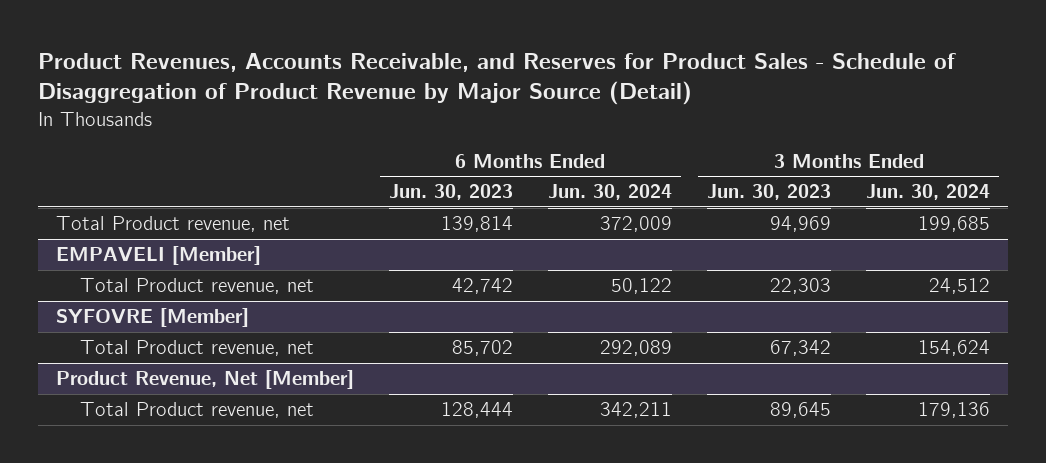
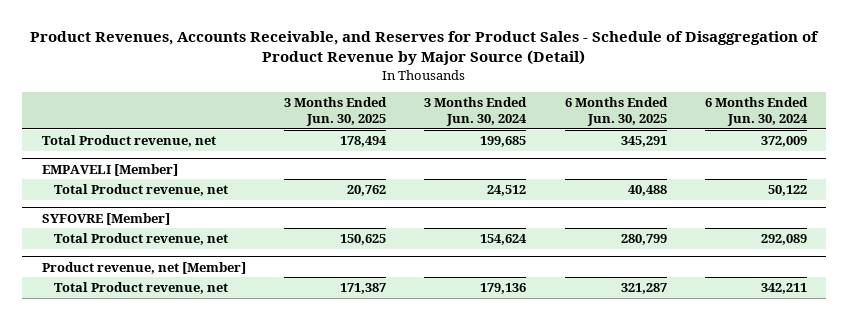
[388,184,513,201] Jun. 30, 2023 -> none
[706,184,831,201] Jun. 30, 2023 -> none
none -> [283,97,387,126] 3 Months Ended Jun. 30, 2025
none -> [564,97,668,126] 6 Months Ended Jun. 30, 2025
[55,370,354,390] Product Revenue, Net [Member] -> [41,261,246,274] Product revenue, net [Member]

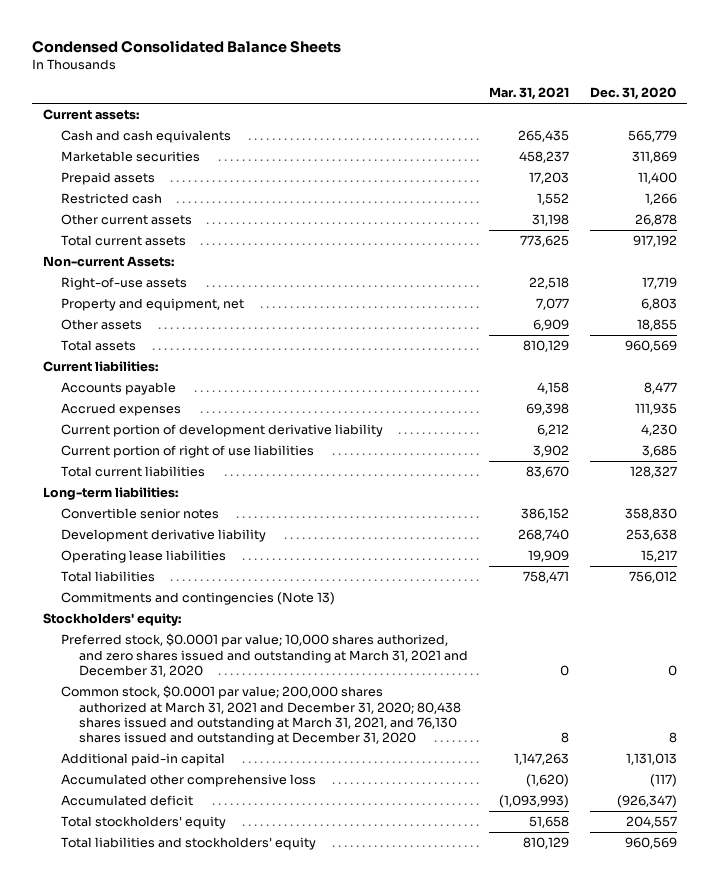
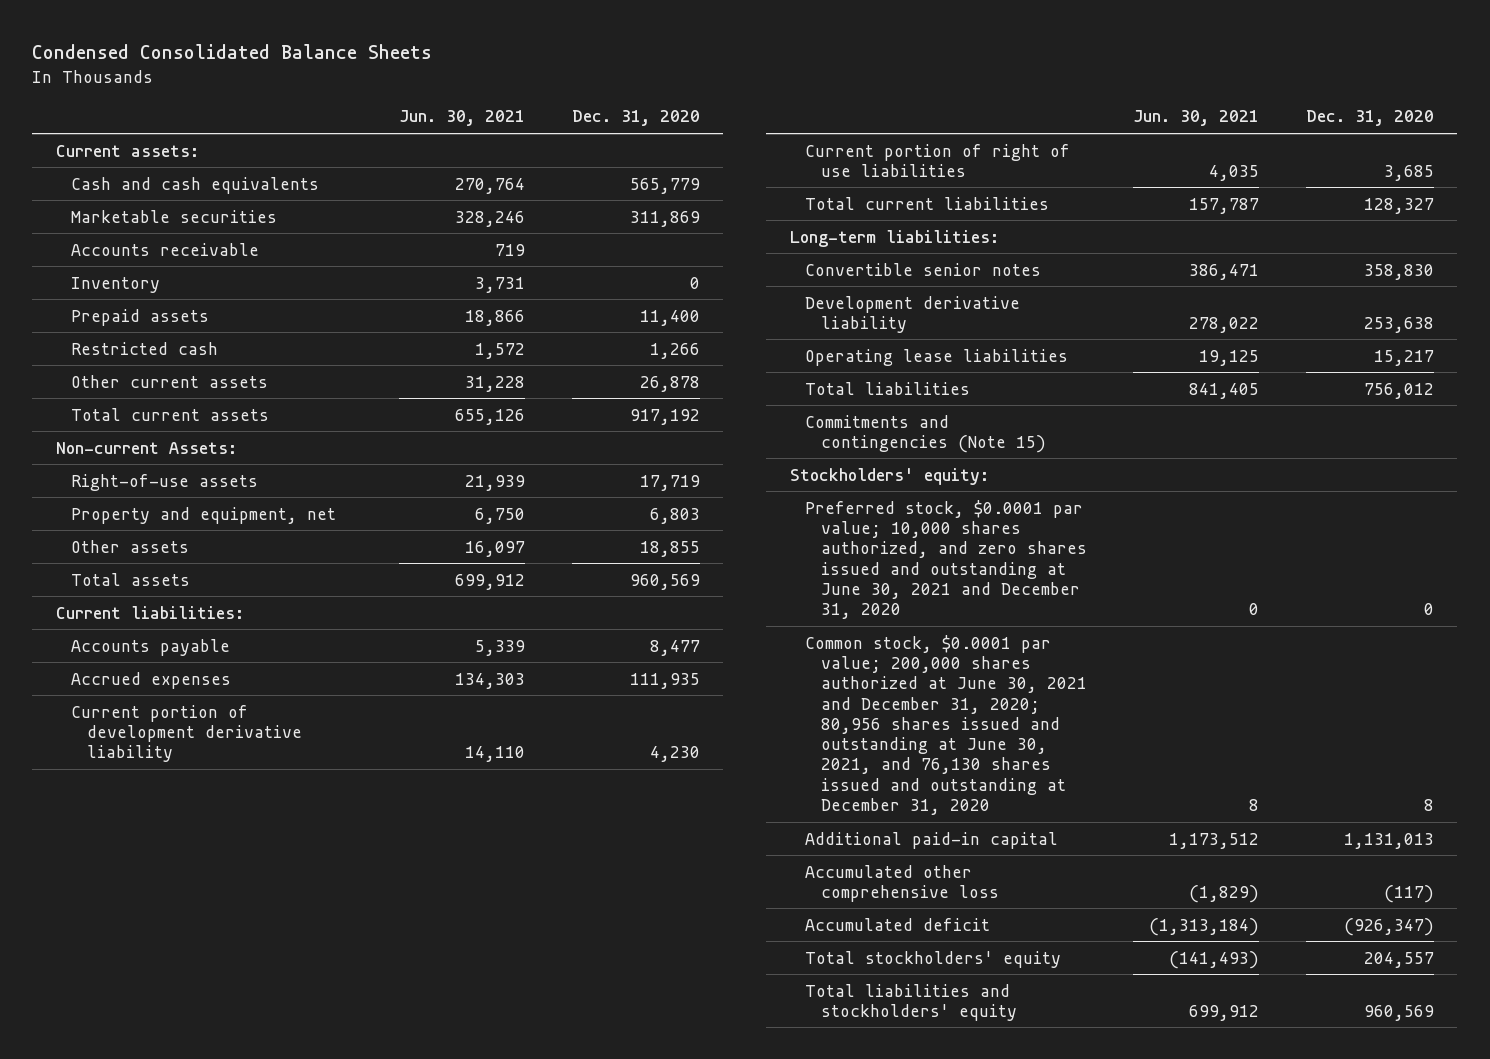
[489,86,570,100] Mar. 31, 2021 -> none
none -> [399,110,526,127] Jun. 30, 2021
none -> [71,242,260,256] Accounts receivable
none -> [71,276,161,293] Inventory
[61,592,336,606] Commitments and contingencies (Note 13) -> [805,414,1046,453] Commitments and contingencies (Note 15)
[61,633,469,677] Preferred stock, $0.0001 par value; 10,000 shares authorized, and zero shares issued and outstanding at March 31, 2021 and December 31, 2020 -> [805,499,1087,620] Preferred stock, $0.0001 par value; 10,000 shares authorized, and zero shares issued and outstanding at June 30, 2021 and December 31, 2020
[61,685,462,746] Common stock, $0.0001 par value; 200,000 shares authorized at March 31, 2021 and December 31, 2020; 80,438 shares issued and outstanding at March 31, 2021, and 76,130 shares issued and outstanding at December 31, 2020 -> [805,634,1087,816] Common stock, $0.0001 par value; 200,000 shares authorized at June 30, 2021 and December 31, 2020; 80,956 shares issued and outstanding at June 30, 2021, and 76,130 shares issued and outstanding at December 31, 2020

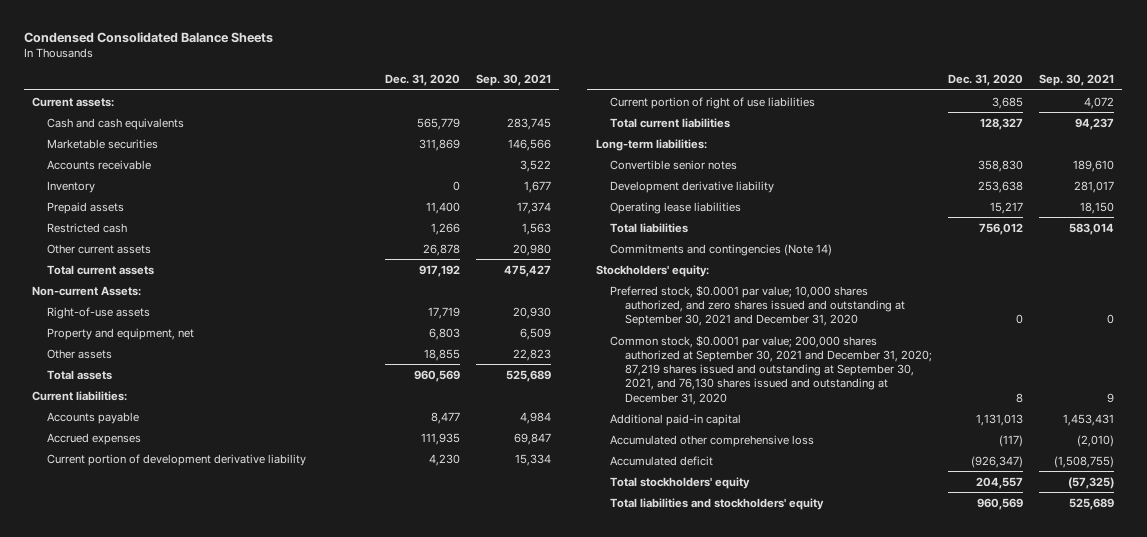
[399,110,526,127] Jun. 30, 2021 -> none
none -> [476,74,552,87] Sep. 30, 2021
[805,414,1046,453] Commitments and contingencies (Note 15) -> [610,243,833,256] Commitments and contingencies (Note 14)
[805,499,1087,620] Preferred stock, $0.0001 par value; 10,000 shares authorized, and zero shares issued and outstanding at June 30, 2021 and December 31, 2020 -> [610,284,905,327] Preferred stock, $0.0001 par value; 10,000 shares authorized, and zero shares issued and outstanding at September 30, 2021 and December 31, 2020
[805,634,1087,816] Common stock, $0.0001 par value; 200,000 shares authorized at June 30, 2021 and December 31, 2020; 80,956 shares issued and outstanding at June 30, 2021, and 76,130 shares issued and outstanding at December 31, 2020 -> [610,334,932,405] Common stock, $0.0001 par value; 200,000 shares authorized at September 30, 2021 and December 31, 2020; 87,219 shares issued and outstanding at September 30, 2021, and 76,130 shares issued and outstanding at December 31, 2020

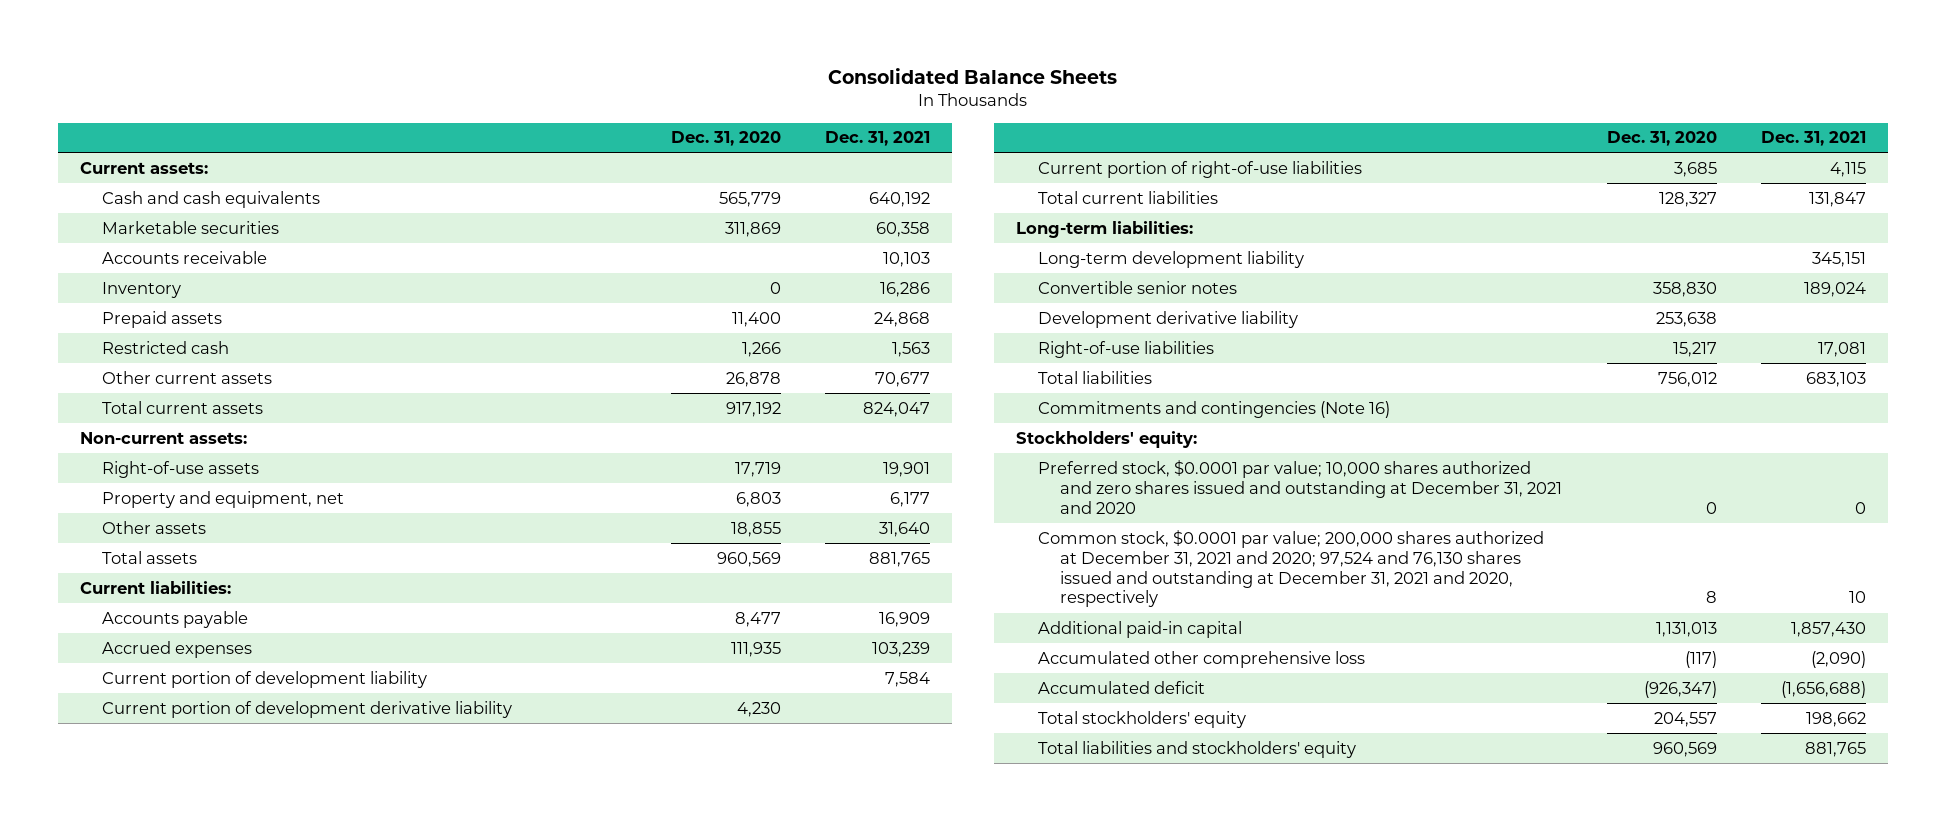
[24,31,274,43] Condensed Consolidated Balance Sheets -> [828,67,1118,84] Consolidated Balance Sheets
[476,74,552,87] Sep. 30, 2021 -> none
none -> [825,131,931,147] Dec. 31, 2021
[32,285,142,296] Non-current Assets: -> [80,431,248,444] Non-current assets:
none -> [102,670,428,688] Current portion of development liability
[610,96,816,109] Current portion of right of use liabilities -> [1038,160,1363,178] Current portion of right-of-use liabilities
none -> [1038,250,1305,268] Long-term development liability
[610,201,742,214] Operating lease liabilities -> [1038,340,1215,358] Right-of-use liabilities
[610,243,833,256] Commitments and contingencies (Note 14) -> [1038,400,1391,418] Commitments and contingencies (Note 16)
[610,284,905,327] Preferred stock, $0.0001 par value; 10,000 shares authorized, and zero shares issued and outstanding at September 30, 2021 and December 31, 2020 -> [1038,459,1563,514] Preferred stock, $0.0001 par value; 10,000 shares authorized and zero shares issued and outstanding at December 31, 2021 and 2020
[610,334,932,405] Common stock, $0.0001 par value; 200,000 shares authorized at September 30, 2021 and December 31, 2020; 87,219 shares issued and outstanding at September 30, 2021, and 76,130 shares issued and outstanding at December 31, 2020 -> [1038,529,1545,608] Common stock, $0.0001 par value; 200,000 shares authorized at December 31, 2021 and 2020; 97,524 and 76,130 shares issued and outstanding at December 31, 2021 and 2020, respectively

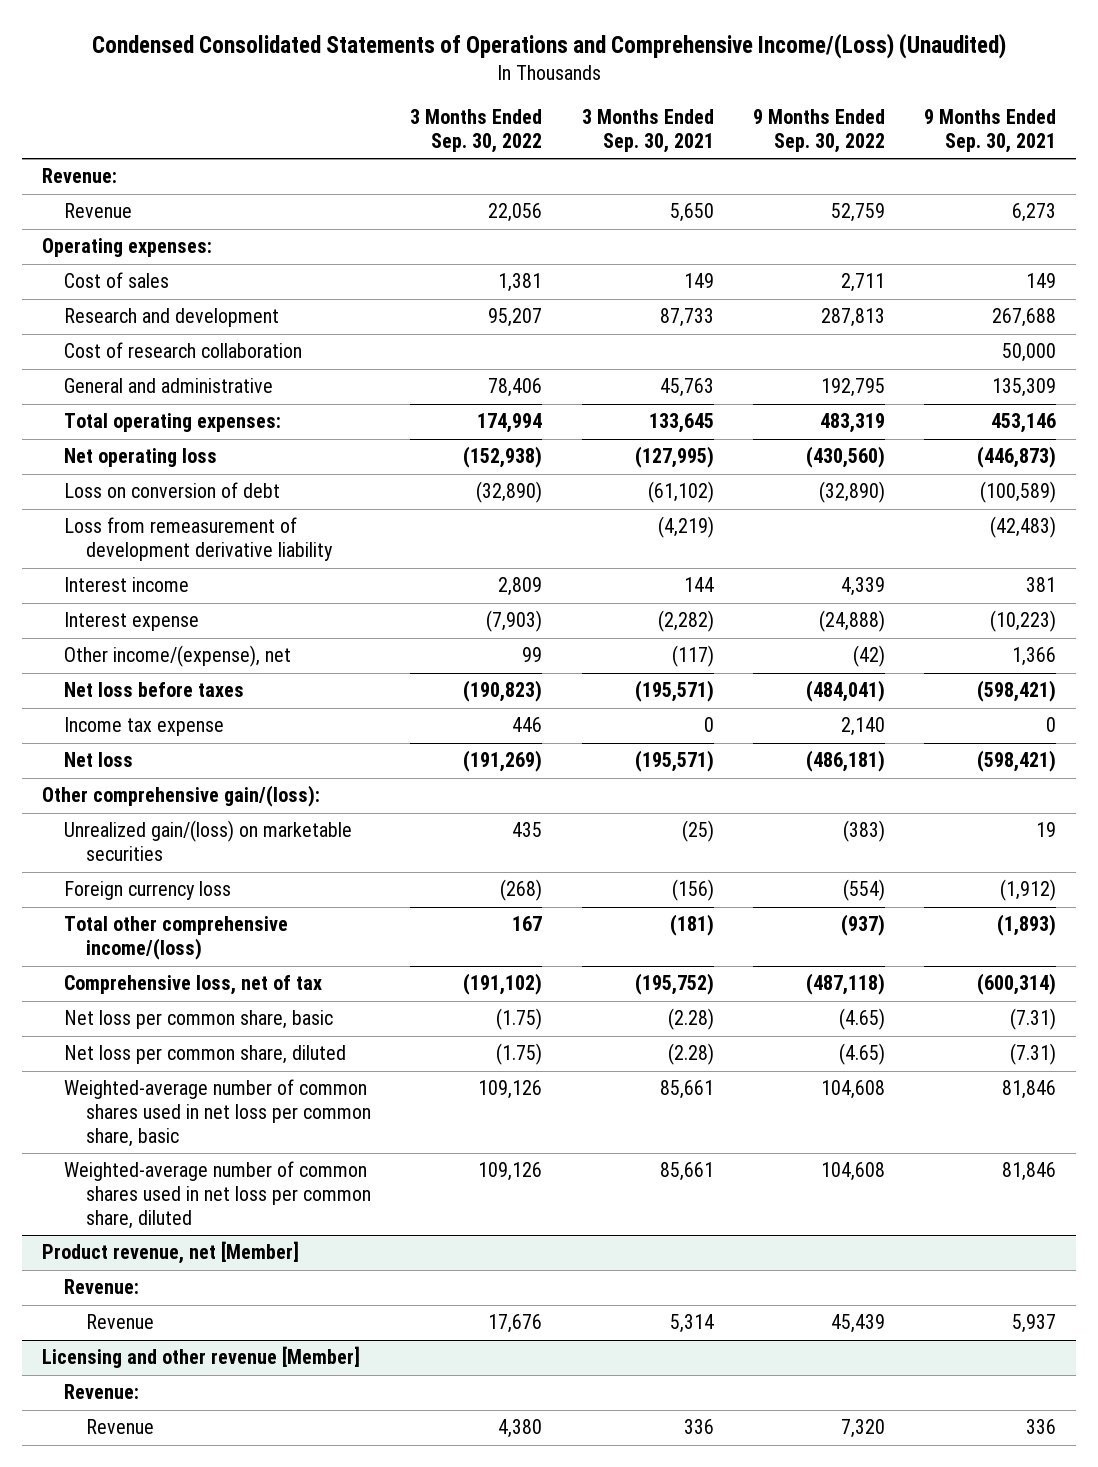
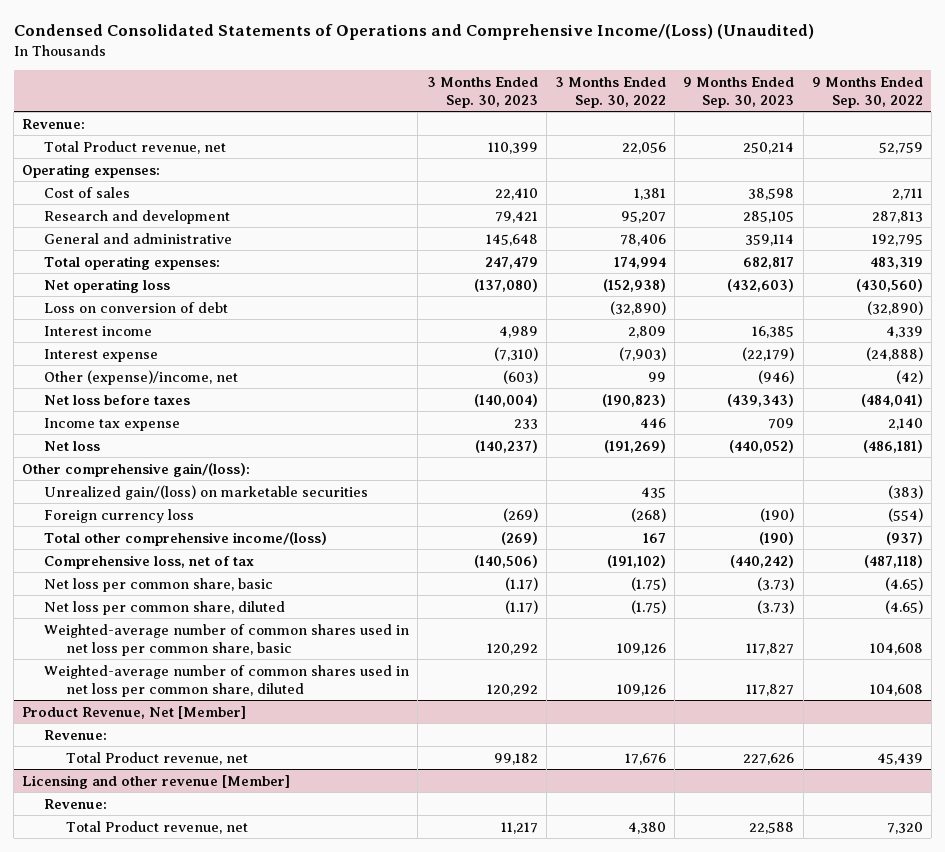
[581,109,714,153] 3 Months Ended Sep. 30, 2021 -> none
[924,109,1057,153] 9 Months Ended Sep. 30, 2021 -> none
none -> [426,76,538,108] 3 Months Ended Sep. 30, 2023
none -> [683,76,795,108] 9 Months Ended Sep. 30, 2023
[63,203,132,219] Revenue -> [44,140,227,154] Total Product revenue, net
[63,342,302,359] Cost of research collaboration -> none
[63,517,333,562] Loss from remeasurement of development derivative liability -> none
[63,645,291,668] Other income/(expense), net -> [44,369,239,385] Other (expense)/income, net
[41,1241,299,1265] Product revenue, net [Member] -> [22,705,247,719] Product Revenue, Net [Member]
[85,1314,154,1330] Revenue -> [66,751,249,765] Total Product revenue, net
[85,1419,154,1435] Revenue -> [66,820,249,834] Total Product revenue, net

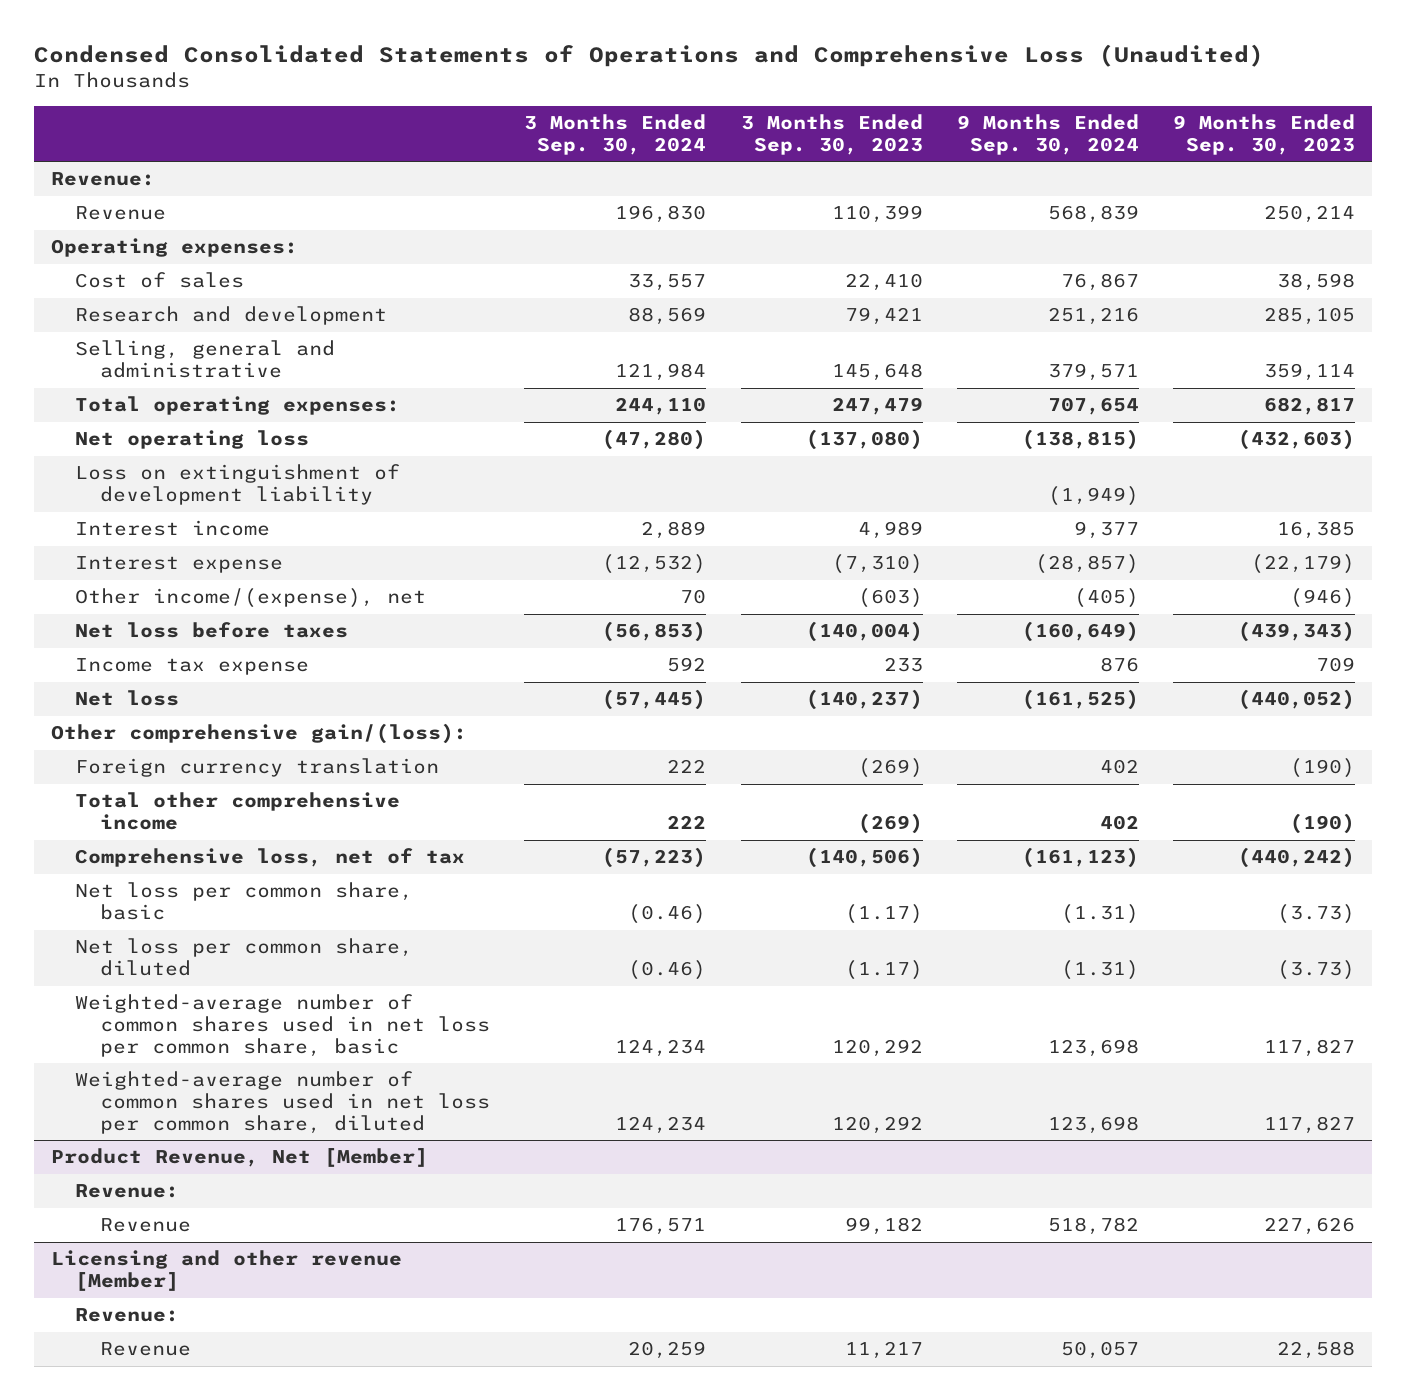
[13,24,814,41] Condensed Consolidated Statements of Operations and Comprehensive Income/(Loss) (Unaudited) -> [33,44,1264,68] Condensed Consolidated Statements of Operations and Comprehensive Loss (Unaudited)
[554,76,666,108] 3 Months Ended Sep. 30, 2022 -> none
[811,76,923,108] 9 Months Ended Sep. 30, 2022 -> none
none -> [524,113,707,155] 3 Months Ended Sep. 30, 2024
none -> [956,113,1139,155] 9 Months Ended Sep. 30, 2024
[44,140,227,154] Total Product revenue, net -> [75,206,167,221] Revenue
[44,232,233,244] General and administrative -> [75,340,336,379] Selling, general and administrative
[44,301,229,313] Loss on conversion of debt -> none
none -> [75,464,401,506] Loss on extinguishment of development liability
[44,369,239,385] Other (expense)/income, net -> [75,588,427,609] Other income/(expense), net
[44,484,369,500] Unrealized gain/(loss) on marketable securities -> none
[44,508,195,523] Foreign currency loss -> [75,758,440,778] Foreign currency translation
[44,531,328,546] Total other comprehensive income/(loss) -> [75,792,401,831] Total other comprehensive income
[66,751,249,765] Total Product revenue, net -> [99,1218,191,1233] Revenue
[66,820,249,834] Total Product revenue, net -> [99,1342,191,1357] Revenue

